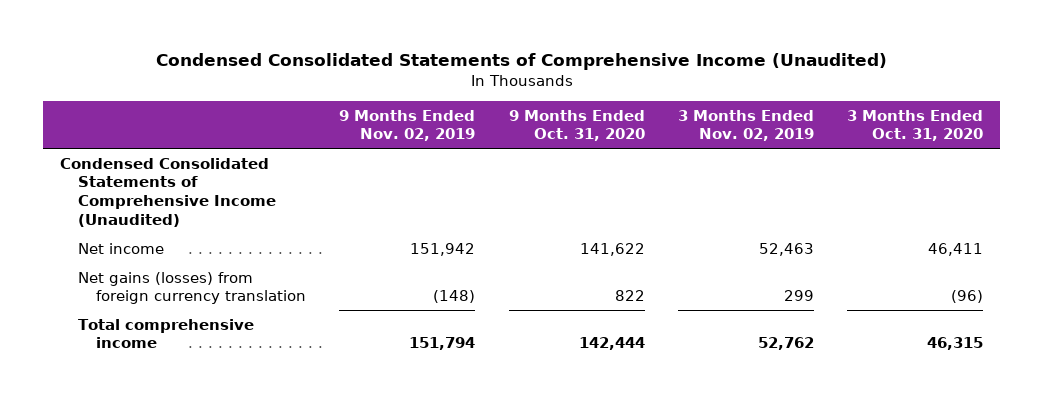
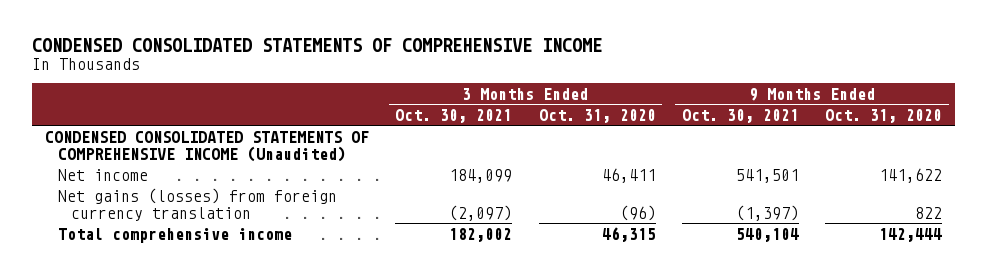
[155,53,887,71] Condensed Consolidated Statements of Comprehensive Income (Unaudited) -> [31,38,602,53] CONDENSED CONSOLIDATED STATEMENTS OF COMPREHENSIVE INCOME
[339,109,476,142] 9 Months Ended Nov. 02, 2019 -> none
[678,109,815,142] 3 Months Ended Nov. 02, 2019 -> none
none -> [395,108,513,123] Oct. 30, 2021
none -> [681,108,799,123] Oct. 30, 2021
[59,157,277,227] Condensed Consolidated Statements of Comprehensive Income (Unaudited) -> [44,130,369,162] CONDENSED CONSOLIDATED STATEMENTS OF COMPREHENSIVE INCOME (Unaudited)

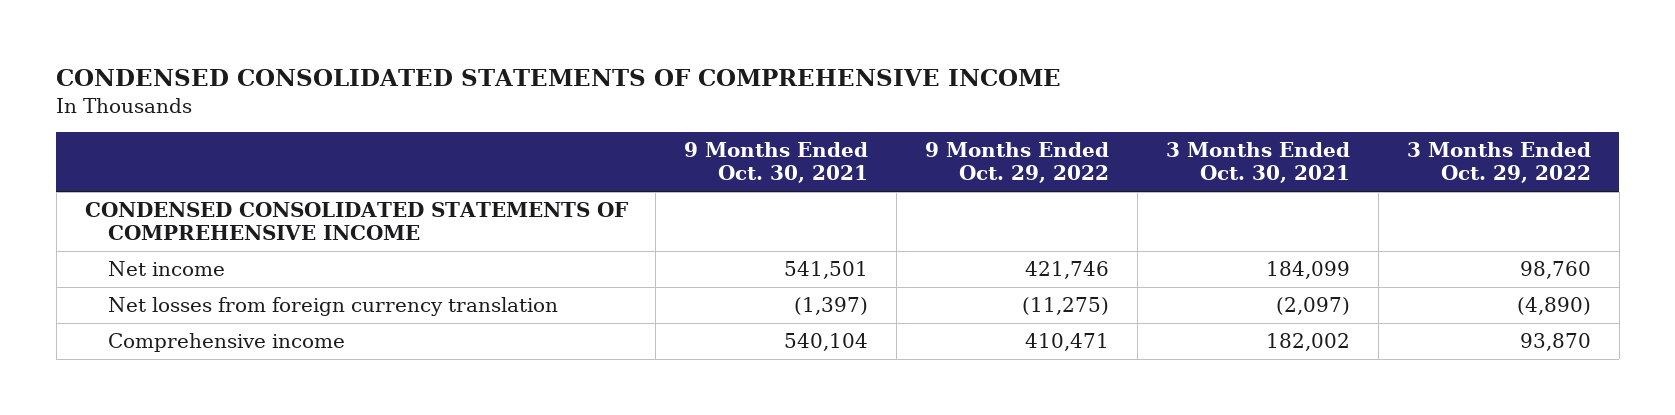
[538,108,656,123] Oct. 31, 2020 -> none
[825,108,943,123] Oct. 31, 2020 -> none
none -> [925,142,1110,184] 9 Months Ended Oct. 29, 2022
none -> [1406,142,1591,184] 3 Months Ended Oct. 29, 2022
[44,130,369,162] CONDENSED CONSOLIDATED STATEMENTS OF COMPREHENSIVE INCOME (Unaudited) -> [84,202,628,241] CONDENSED CONSOLIDATED STATEMENTS OF COMPREHENSIVE INCOME
[58,187,338,221] Net gains (losses) from foreign currency translation -> [108,297,559,317] Net losses from foreign currency translation
[58,227,293,243] Total comprehensive income -> [108,333,346,353] Comprehensive income

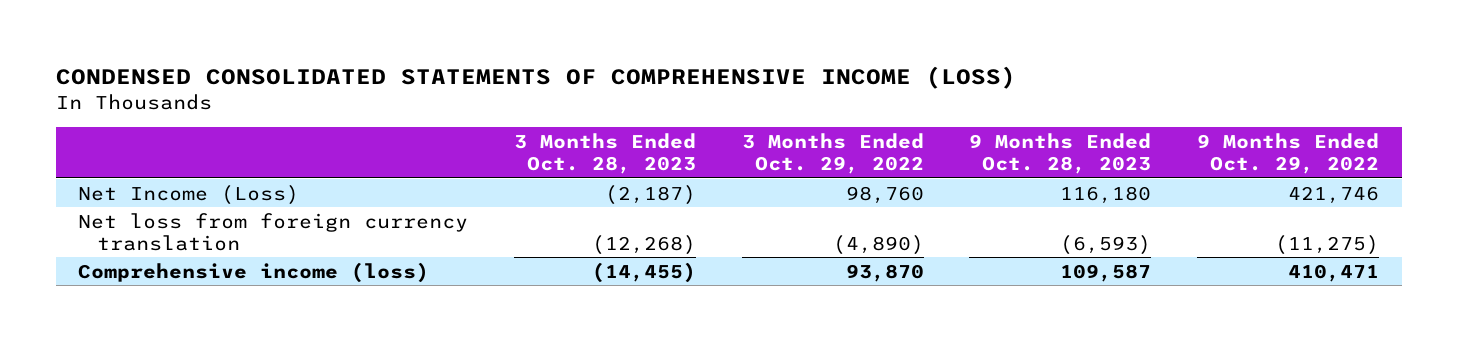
[56,69,1062,87] CONDENSED CONSOLIDATED STATEMENTS OF COMPREHENSIVE INCOME -> [55,66,1016,90] CONDENSED CONSOLIDATED STATEMENTS OF COMPREHENSIVE INCOME (LOSS)
[684,142,869,184] 9 Months Ended Oct. 30, 2021 -> none
[1165,142,1350,184] 3 Months Ended Oct. 30, 2021 -> none
none -> [513,132,696,174] 3 Months Ended Oct. 28, 2023
none -> [969,132,1152,174] 9 Months Ended Oct. 28, 2023
[84,202,628,241] CONDENSED CONSOLIDATED STATEMENTS OF COMPREHENSIVE INCOME -> none
[108,261,226,277] Net income -> [78,184,300,205] Net Income (Loss)
[108,297,559,317] Net losses from foreign currency translation -> [78,212,469,251] Net loss from foreign currency translation
[108,333,346,353] Comprehensive income -> [78,261,430,283] Comprehensive income (loss)

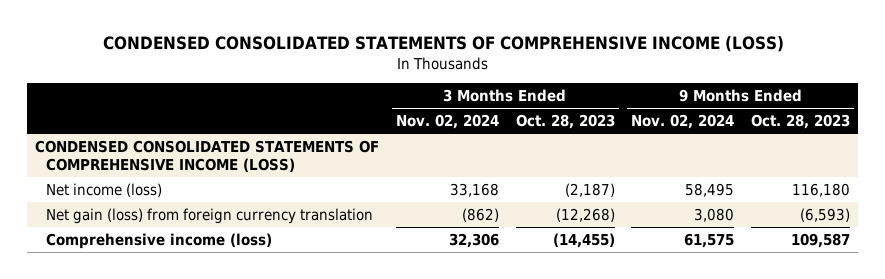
[741,132,924,174] 3 Months Ended Oct. 29, 2022 -> none
[1196,132,1379,174] 9 Months Ended Oct. 29, 2022 -> none
none -> [395,114,499,130] Nov. 02, 2024
none -> [631,114,735,130] Nov. 02, 2024
none -> [35,139,380,173] CONDENSED CONSOLIDATED STATEMENTS OF COMPREHENSIVE INCOME (LOSS)
[78,184,300,205] Net Income (Loss) -> [46,182,163,197] Net income (loss)
[78,212,469,251] Net loss from foreign currency translation -> [46,207,374,224] Net gain (loss) from foreign currency translation

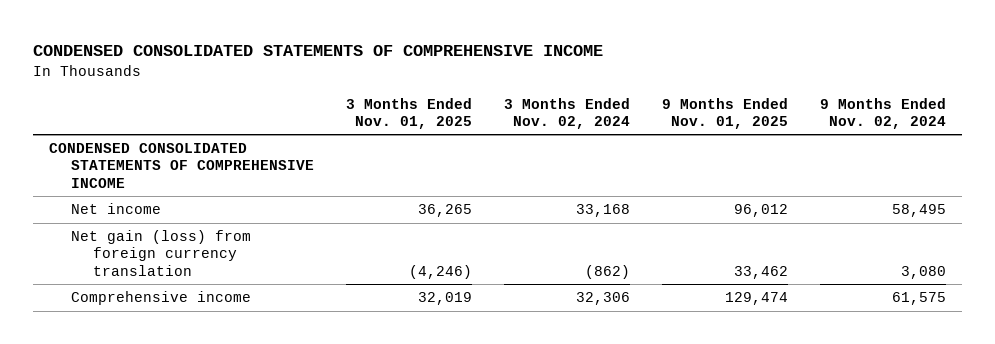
[102,36,784,53] CONDENSED CONSOLIDATED STATEMENTS OF COMPREHENSIVE INCOME (LOSS) -> [32,44,603,56] CONDENSED CONSOLIDATED STATEMENTS OF COMPREHENSIVE INCOME
[515,114,615,130] Oct. 28, 2023 -> none
[750,114,850,130] Oct. 28, 2023 -> none
none -> [346,97,473,129] 3 Months Ended Nov. 01, 2025
none -> [662,97,789,129] 9 Months Ended Nov. 01, 2025
[35,139,380,173] CONDENSED CONSOLIDATED STATEMENTS OF COMPREHENSIVE INCOME (LOSS) -> [49,143,315,188] CONDENSED CONSOLIDATED STATEMENTS OF COMPREHENSIVE INCOME
[46,182,163,197] Net income (loss) -> [71,203,162,215] Net income
[46,232,273,249] Comprehensive income (loss) -> [71,291,252,306] Comprehensive income

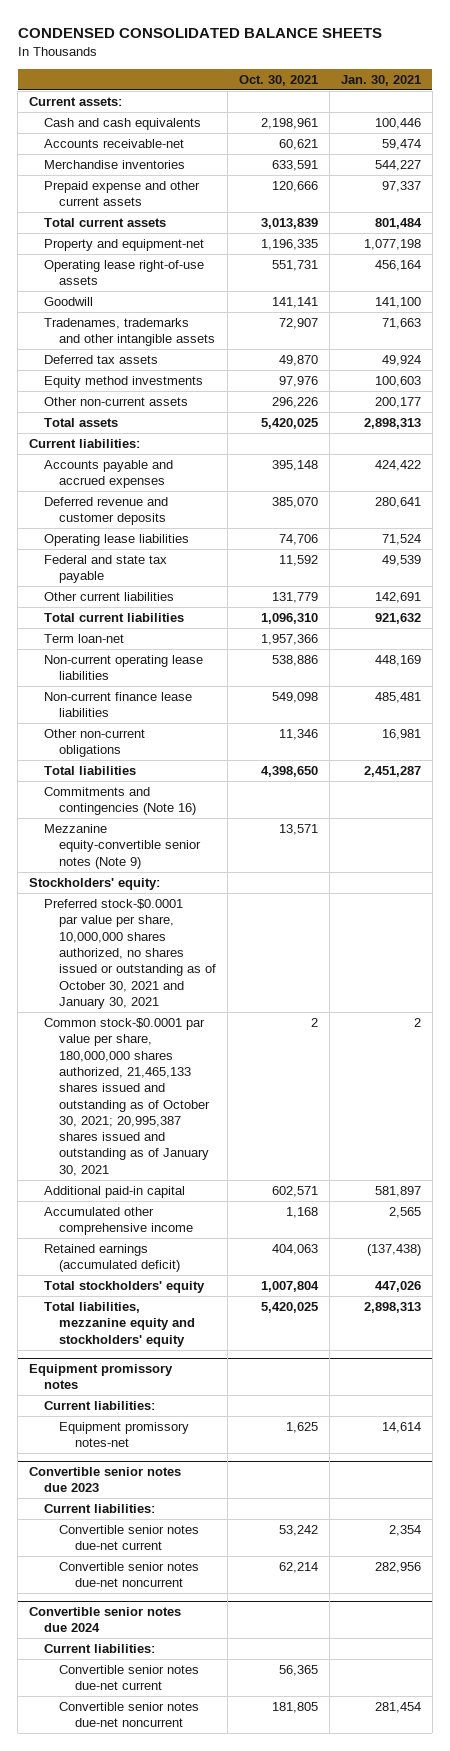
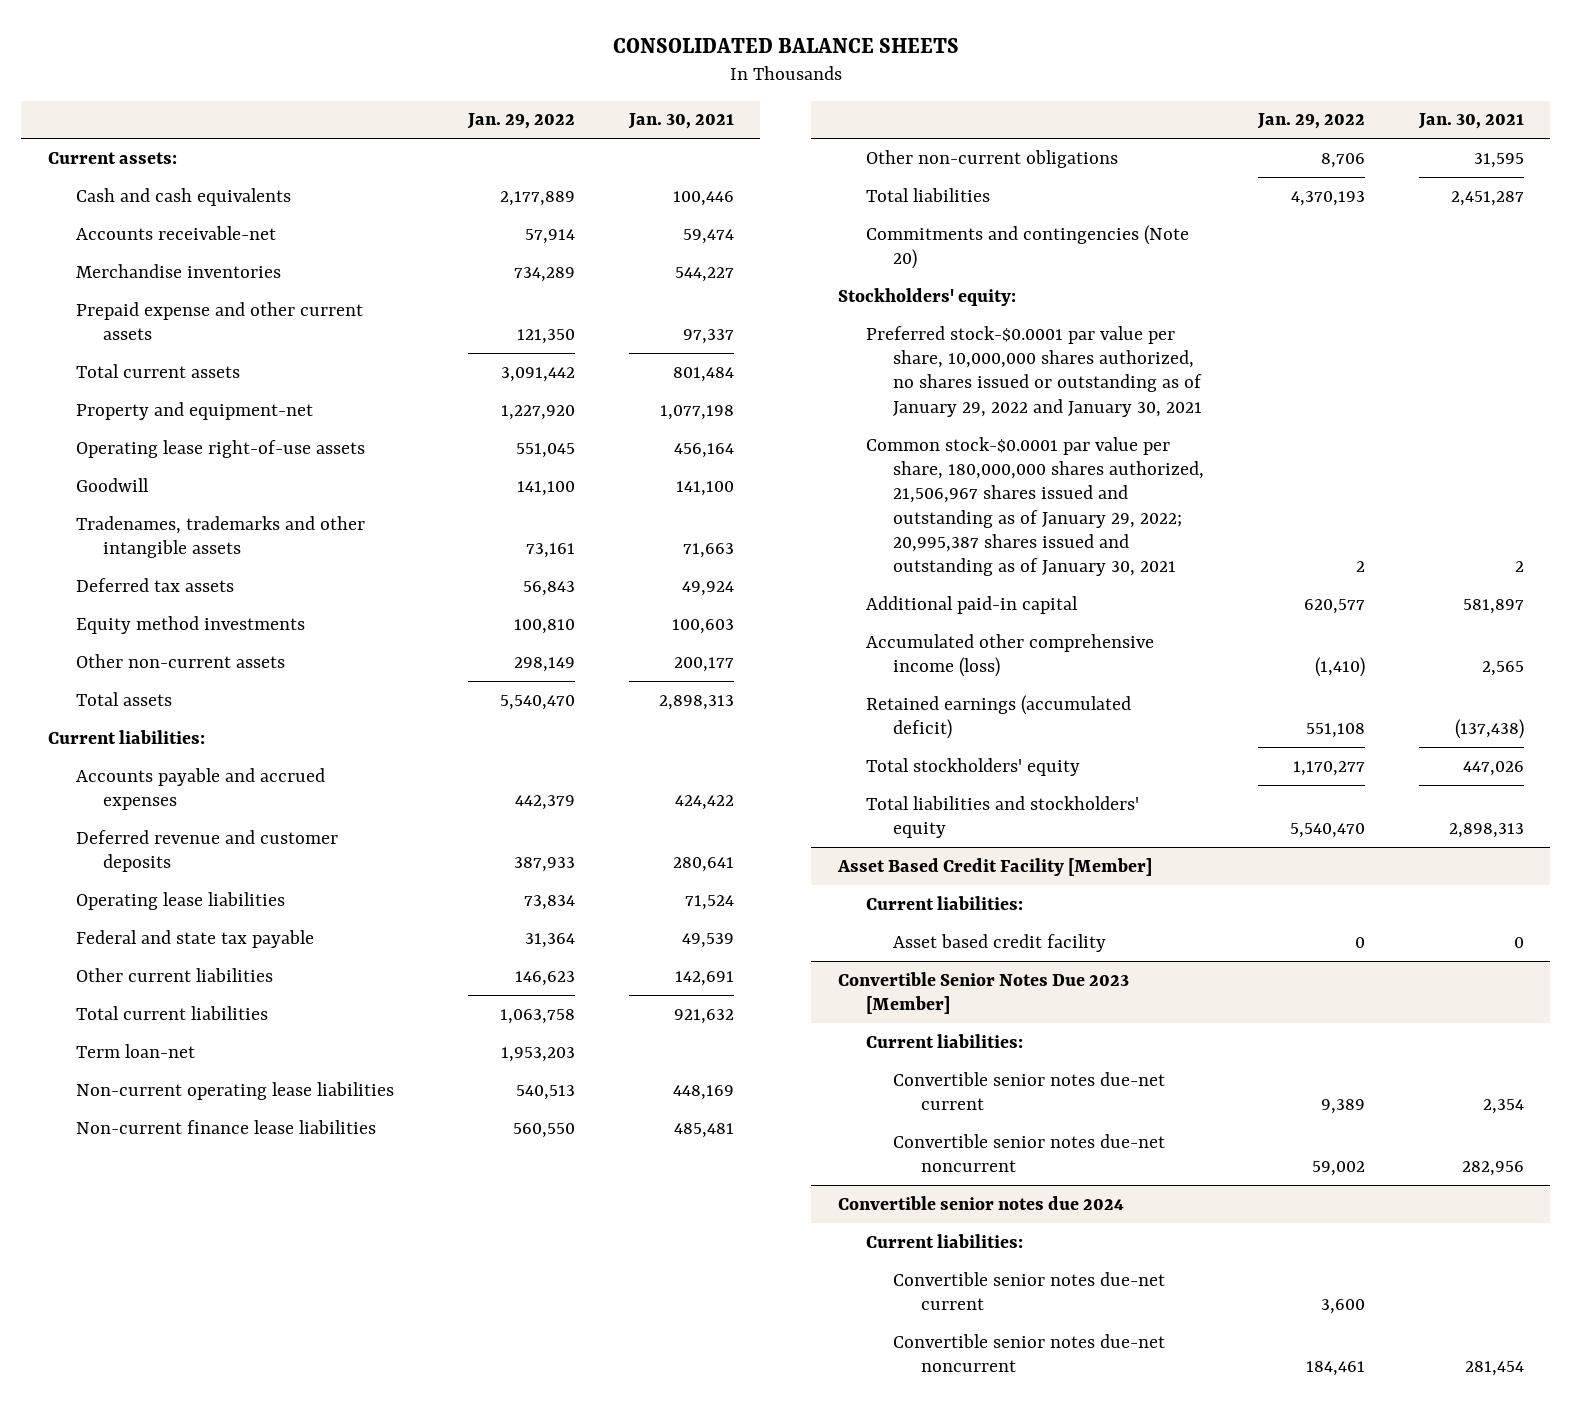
[17,28,382,39] CONDENSED CONSOLIDATED BALANCE SHEETS -> [612,37,959,53] CONSOLIDATED BALANCE SHEETS
[239,74,319,86] Oct. 30, 2021 -> none
none -> [467,113,576,130] Jan. 29, 2022
[382,729,422,741] 16,981 -> [1473,152,1524,168] 31,595
[44,824,202,869] Mezzanine equity-convertible senior notes (Note 9) -> none
[44,787,197,816] Commitments and contingencies (Note 16) -> [865,224,1189,270] Commitments and contingencies (Note 20)
[44,899,217,1009] Preferred stock-$0.0001 par value per share, 10,000,000 shares authorized, no shares issued or outstanding as of October 30, 2021 and January 30, 2021 -> [865,325,1203,417] Preferred stock-$0.0001 par value per share, 10,000,000 shares authorized, no shares issued or outstanding as of January 29, 2022 and January 30, 2021
[44,1018,211,1176] Common stock-$0.0001 par value per share, 180,000,000 shares authorized, 21,465,133 shares issued and outstanding as of October 30, 2021; 20,995,387 shares issued and outstanding as of January 30, 2021 -> [865,436,1205,577] Common stock-$0.0001 par value per share, 180,000,000 shares authorized, 21,506,967 shares issued and outstanding as of January 29, 2022; 20,995,387 shares issued and outstanding as of January 30, 2021
[44,1207,194,1236] Accumulated other comprehensive income -> [865,633,1154,678] Accumulated other comprehensive income (loss)
[29,1364,174,1390] Equipment promissory notes -> none
[44,1302,196,1347] Total liabilities, mezzanine equity and stockholders' equity -> [865,795,1139,839] Total liabilities and stockholders' equity
none -> [836,857,1152,876] Asset Based Credit Facility [Member]
[59,1422,190,1448] Equipment promissory notes-net -> none
none -> [893,933,1107,952] Asset based credit facility
[29,1467,182,1493] Convertible senior notes due 2023 -> [837,971,1129,1015] Convertible Senior Notes Due 2023 [Member]

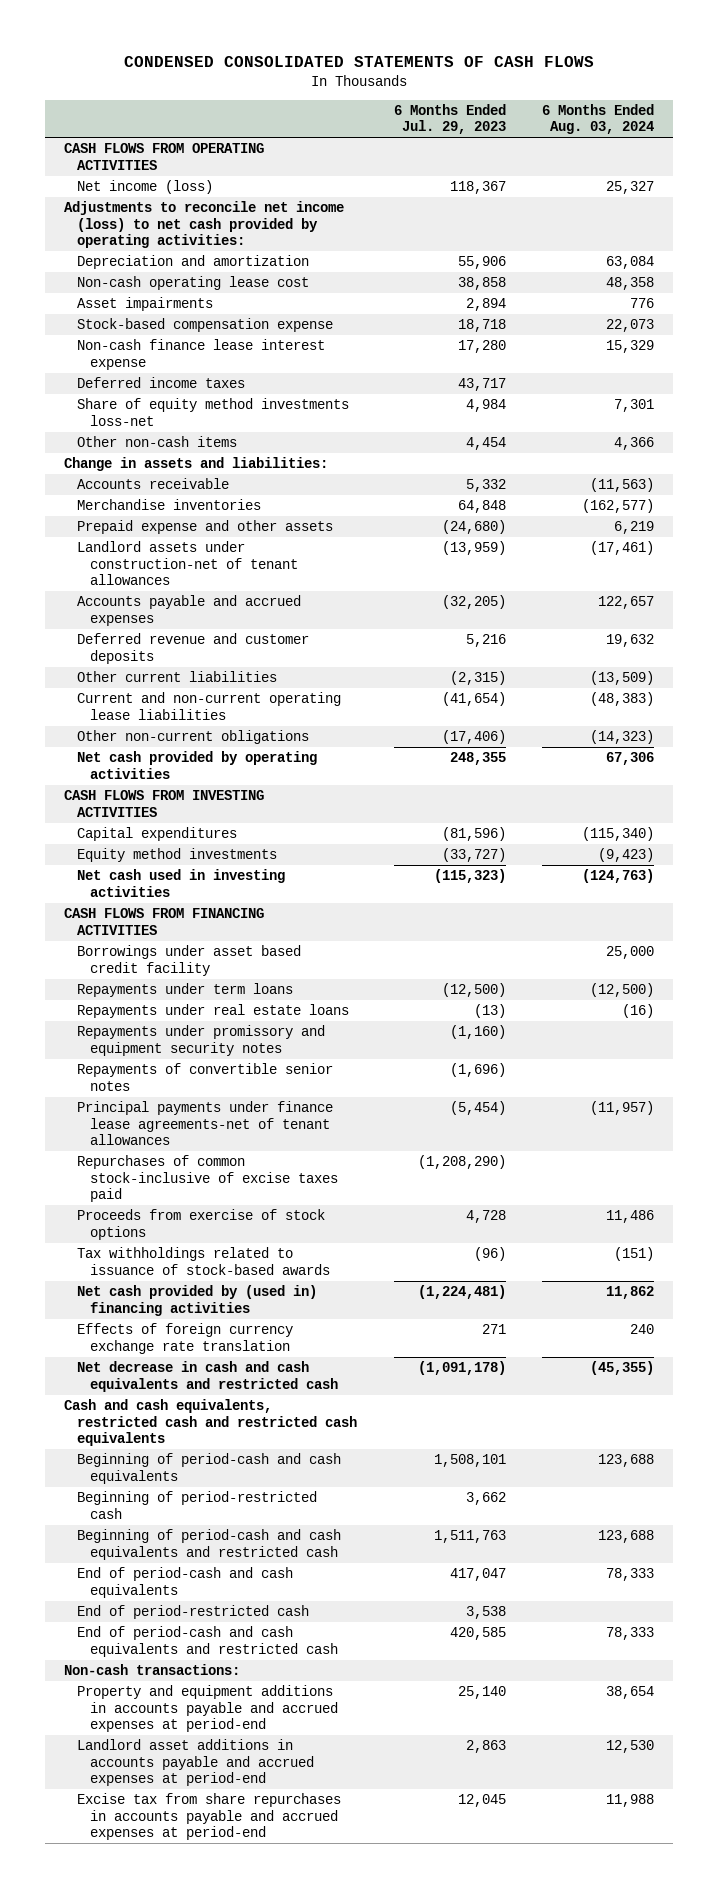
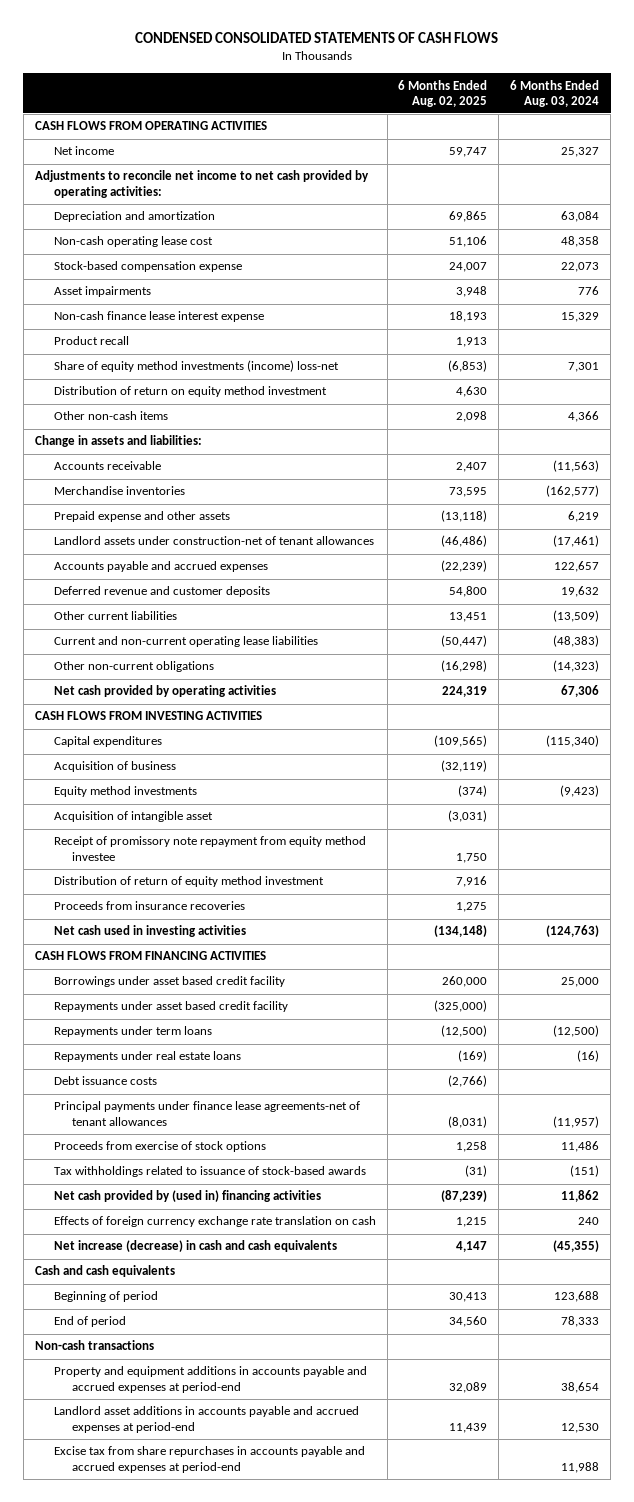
[393,103,506,135] 6 Months Ended Jul. 29, 2023 -> none
none -> [398,79,488,107] 6 Months Ended Aug. 02, 2025
[76,180,213,195] Net income (loss) -> [53,146,114,156] Net income
[63,201,344,249] Adjustments to reconcile net income (loss) to net cash provided by operating activities: -> [34,170,369,198] Adjustments to reconcile net income to net cash provided by operating activities:
[76,297,213,312] Asset impairments -> [53,286,151,298] Asset impairments
[76,377,245,389] Deferred income taxes -> none
none -> [53,336,129,346] Product recall
[76,398,349,426] Share of equity method investments loss-net -> [53,360,339,373] Share of equity method investments (income) loss-net
none -> [53,386,327,398] Distribution of return on equity method investment
none -> [53,761,176,773] Acquisition of business
none -> [53,811,213,823] Acquisition of intangible asset
none -> [53,836,366,861] Receipt of promissory note repayment from equity method investee
none -> [53,876,324,888] Distribution of return of equity method investment
none -> [53,901,245,911] Proceeds from insurance recoveries
none -> [53,1001,288,1013] Repayments under asset based credit facility
[76,1025,325,1056] Repayments under promissory and equipment security notes -> none
[76,1063,333,1091] Repayments of convertible senior notes -> none
none -> [53,1076,157,1086] Debt issuance costs
[76,1155,338,1203] Repurchases of common stock-inclusive of excise taxes paid -> none
[76,1453,341,1484] Beginning of period-cash and cash equivalents -> none
[76,1491,317,1519] Beginning of period-restricted cash -> none
[76,1567,293,1598] End of period-cash and cash equivalents -> none
[76,1605,309,1620] End of period-restricted cash -> none
[76,1323,293,1354] Effects of foreign currency exchange rate translation -> [53,1216,376,1228] Effects of foreign currency exchange rate translation on cash
[76,1361,338,1392] Net decrease in cash and cash equivalents and restricted cash -> [53,1240,337,1253] Net increase (decrease) in cash and cash equivalents
[63,1399,357,1447] Cash and cash equivalents, restricted cash and restricted cash equivalents -> [34,1265,175,1278] Cash and cash equivalents
[76,1529,341,1560] Beginning of period-cash and cash equivalents and restricted cash -> [53,1291,158,1303] Beginning of period
[76,1626,338,1657] End of period-cash and cash equivalents and restricted cash -> [53,1316,126,1328] End of period
[63,1664,240,1676] Non-cash transactions: -> [34,1340,154,1351] Non-cash transactions

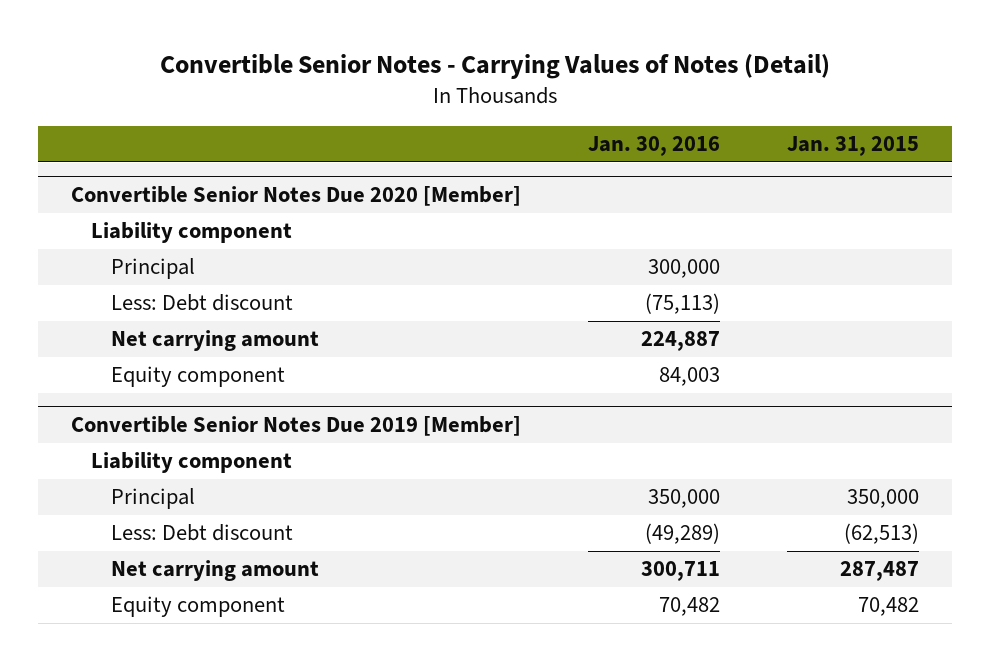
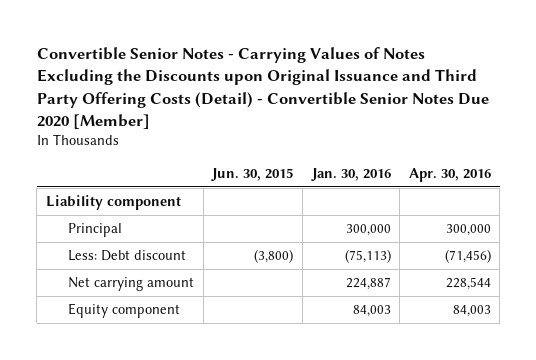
[159,53,830,79] Convertible Senior Notes - Carrying Values of Notes (Detail) -> [36,47,489,129] Convertible Senior Notes - Carrying Values of Notes Excluding the Discounts upon Original Issuance and Third Party Offering Costs (Detail) - Convertible Senior Notes Due 2020 [Member]
[786,136,919,157] Jan. 31, 2015 -> none
none -> [211,167,294,181] Jun. 30, 2015
none -> [408,167,491,182] Apr. 30, 2016
[71,186,522,207] Convertible Senior Notes Due 2020 [Member] -> none
[71,416,522,437] Convertible Senior Notes Due 2019 [Member] -> none
[91,452,293,474] Liability component -> none
[111,488,196,510] Principal -> none
[111,524,294,542] Less: Debt discount -> none
[111,560,320,582] Net carrying amount -> none
[111,596,286,618] Equity component -> none

